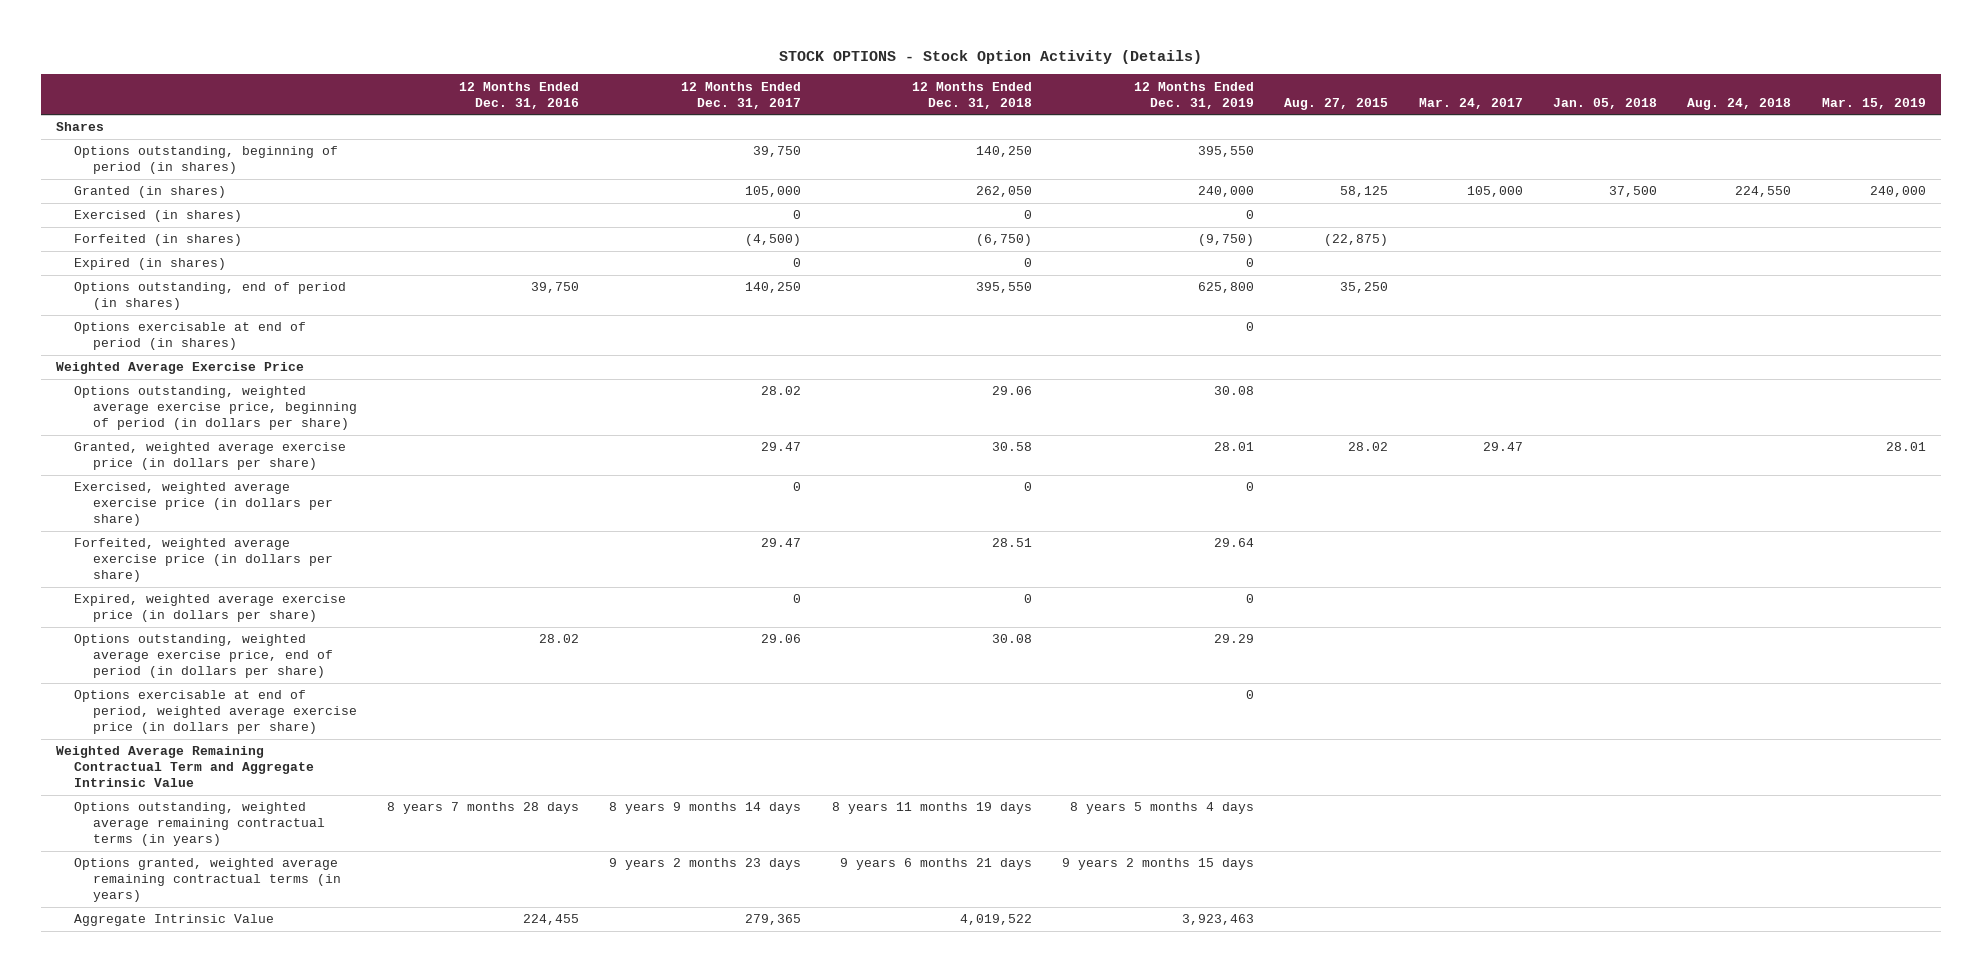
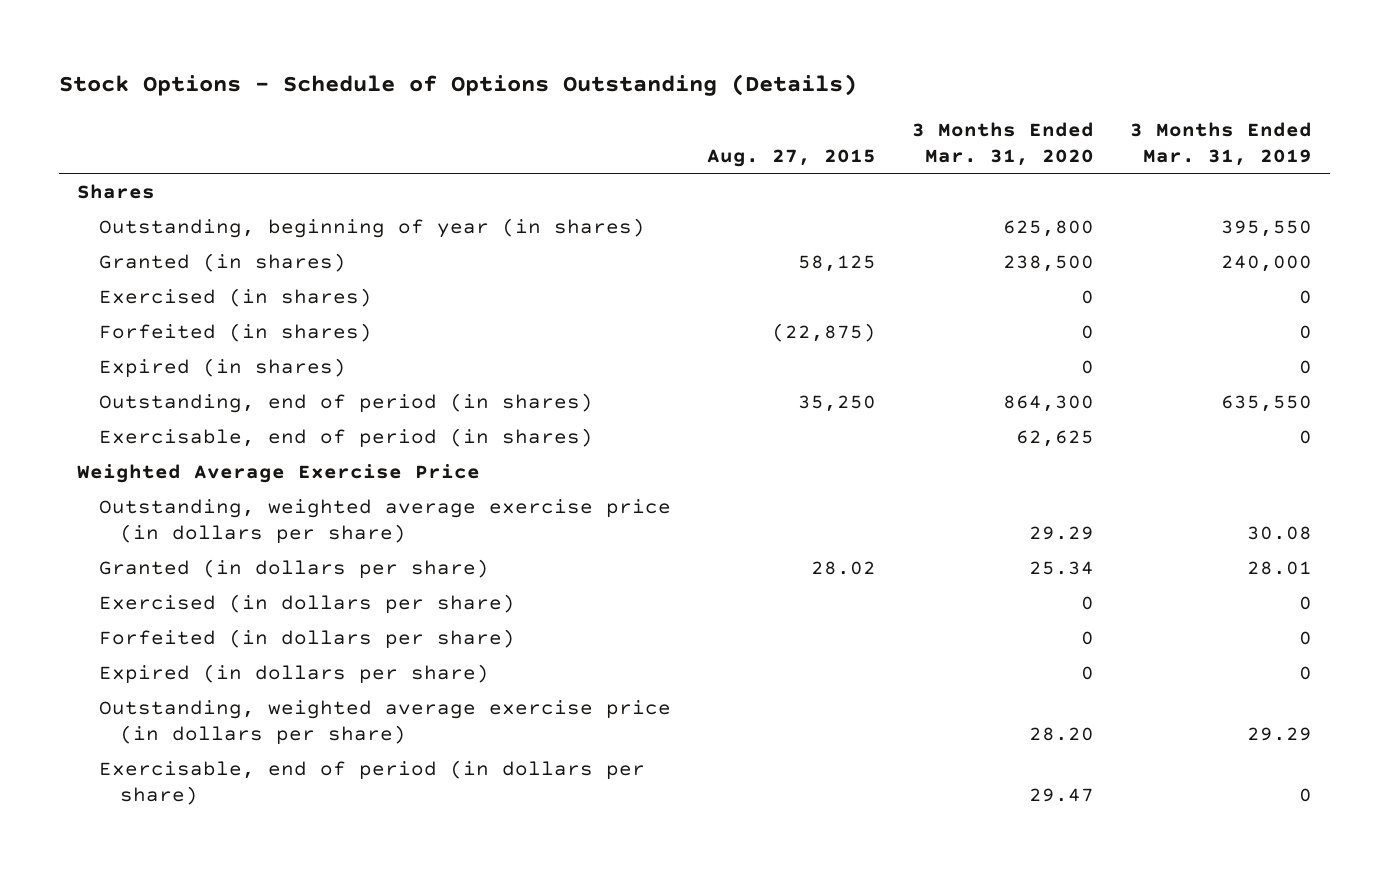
[778,50,1202,65] STOCK OPTIONS - Stock Option Activity (Details) -> [58,74,857,97] Stock Options - Schedule of Options Outstanding (Details)
[458,81,579,109] 12 Months Ended Dec. 31, 2016 -> none
[681,81,802,109] 12 Months Ended Dec. 31, 2017 -> none
[911,81,1032,109] 12 Months Ended Dec. 31, 2018 -> none
[1133,81,1254,109] 12 Months Ended Dec. 31, 2019 -> none
[1418,97,1523,109] Mar. 24, 2017 -> none
[1552,97,1657,109] Jan. 05, 2018 -> none
[1687,97,1792,110] Aug. 24, 2018 -> none
[1821,97,1926,109] Mar. 15, 2019 -> none
none -> [911,121,1094,167] 3 Months Ended Mar. 31, 2020
none -> [1130,121,1313,167] 3 Months Ended Mar. 31, 2019
[74,146,339,175] Options outstanding, beginning of period (in shares) -> [98,217,645,238] Outstanding, beginning of year (in shares)
[74,282,347,311] Options outstanding, end of period (in shares) -> [98,392,593,413] Outstanding, end of period (in shares)
[74,322,307,351] Options exercisable at end of period (in shares) -> [98,427,593,448] Exercisable, end of period (in shares)
[56,746,315,788] Weighted Average Remaining Contractual Term and Aggregate Intrinsic Value -> none
[74,802,325,847] Options outstanding, weighted average remaining contractual terms (in years) -> none
[74,858,341,903] Options granted, weighted average remaining contractual terms (in years) -> none
[74,914,275,927] Aggregate Intrinsic Value -> none
[74,386,357,431] Options outstanding, weighted average exercise price, beginning of period (in dollars per share) -> [98,498,671,544] Outstanding, weighted average exercise price (in dollars per share)
[74,442,347,471] Granted, weighted average exercise price (in dollars per share) -> [98,558,489,579] Granted (in dollars per share)
[74,482,333,527] Exercised, weighted average exercise price (in dollars per share) -> [98,593,515,614] Exercised (in dollars per share)
[74,538,333,583] Forfeited, weighted average exercise price (in dollars per share) -> [98,628,515,649] Forfeited (in dollars per share)
[74,594,347,623] Expired, weighted average exercise price (in dollars per share) -> [98,663,489,684] Expired (in dollars per share)
[74,634,333,679] Options outstanding, weighted average exercise price, end of period (in dollars per share) -> [98,699,671,745] Outstanding, weighted average exercise price (in dollars per share)
[74,690,357,735] Options exercisable at end of period, weighted average exercise price (in dollars per share) -> [98,759,645,805] Exercisable, end of period (in dollars per share)

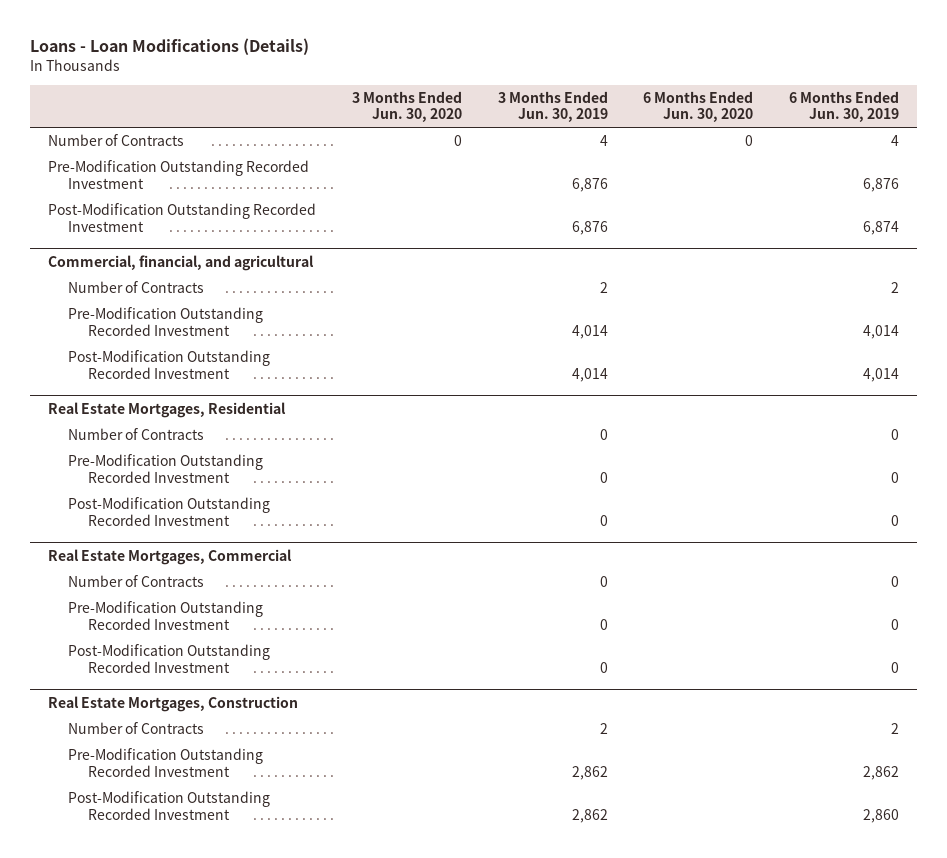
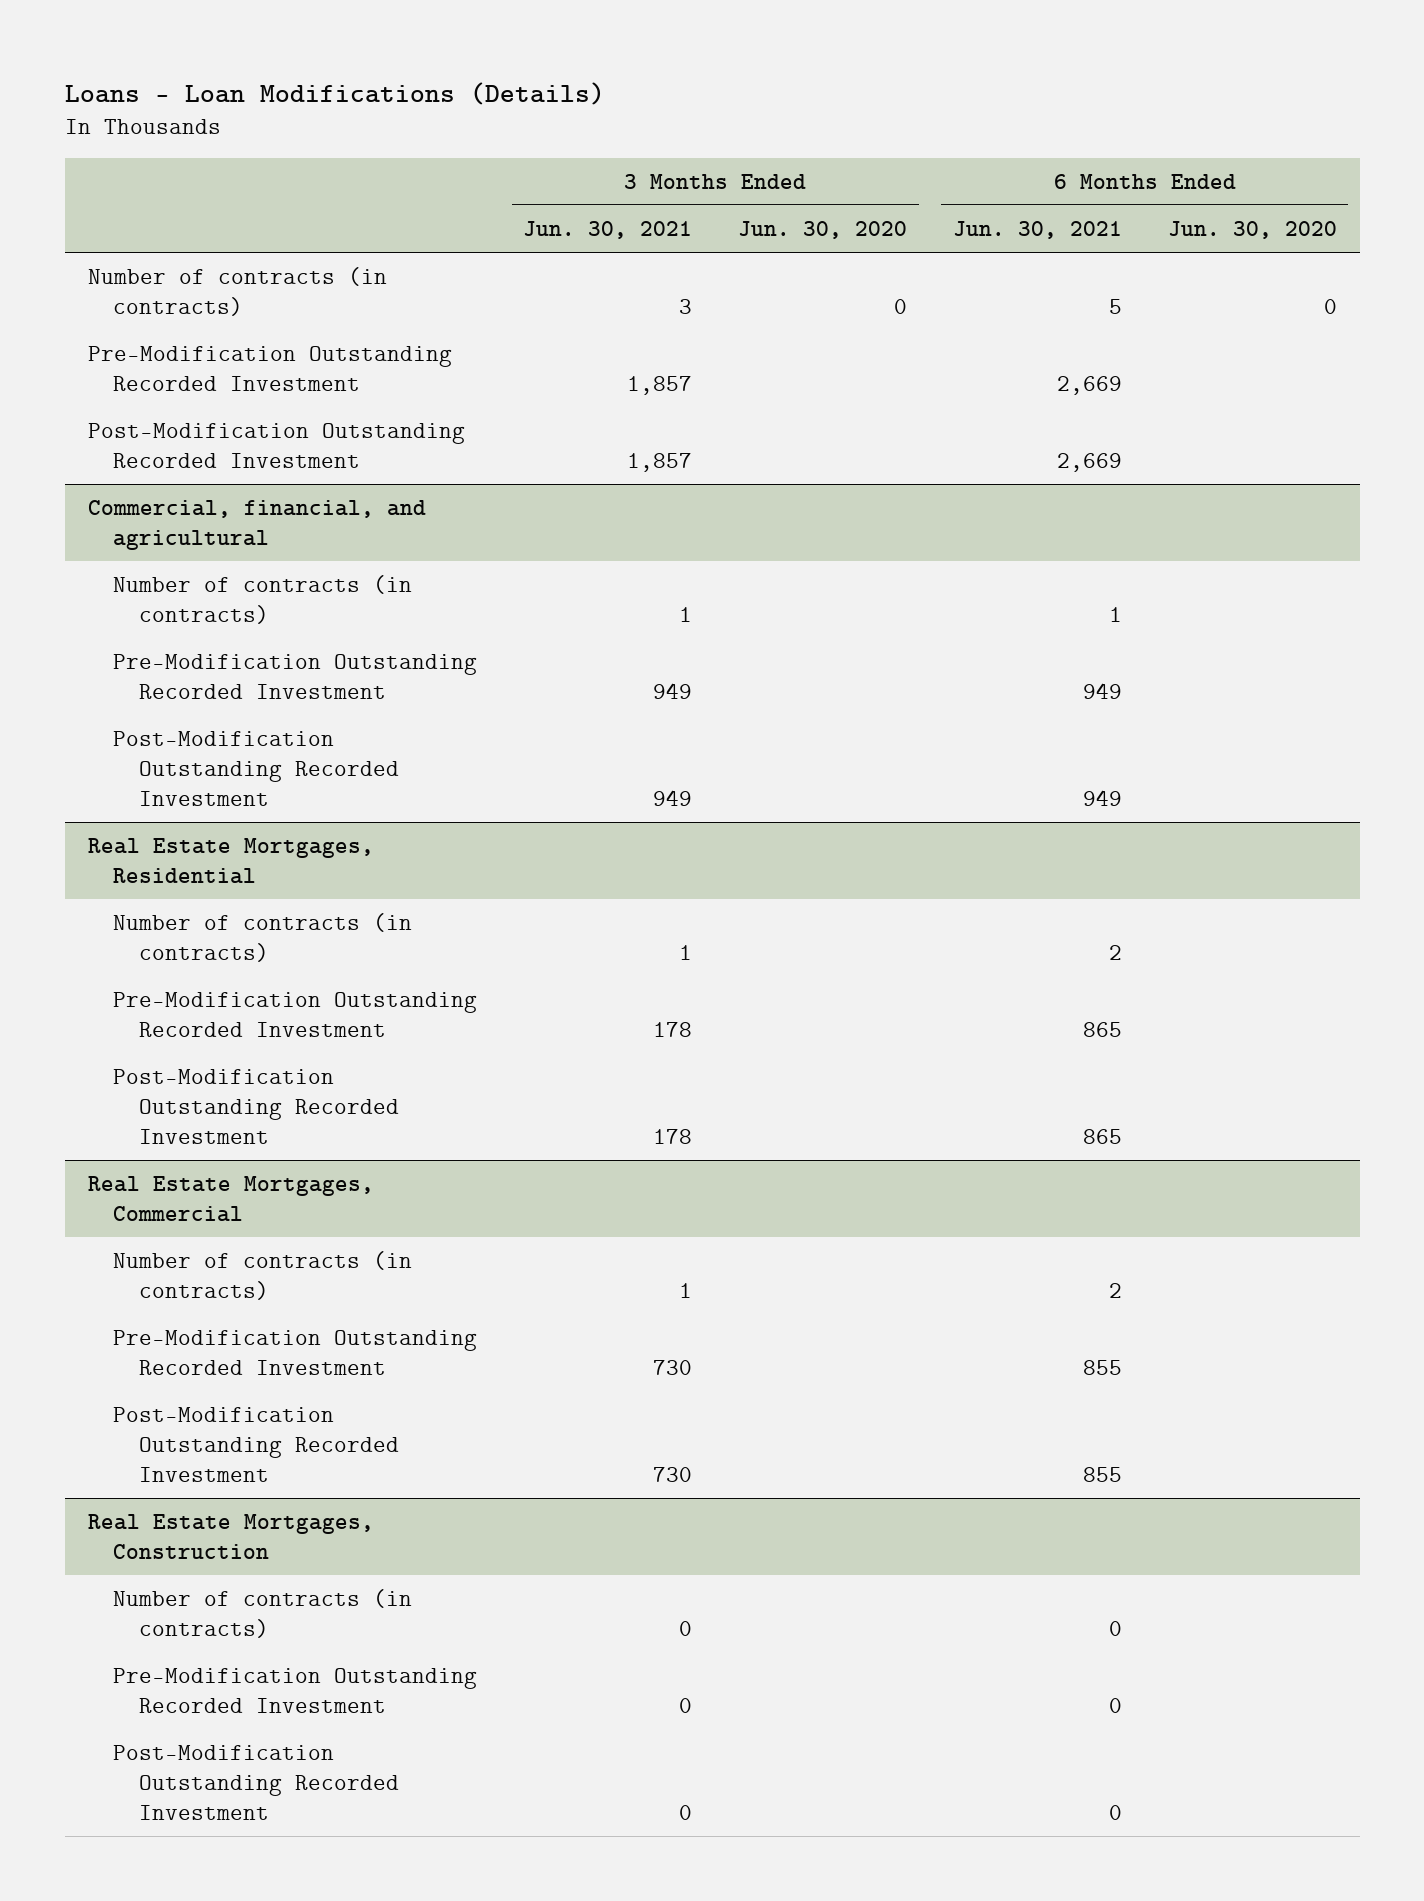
[497,90,608,123] 3 Months Ended Jun. 30, 2019 -> none
[789,90,900,123] 6 Months Ended Jun. 30, 2019 -> none
none -> [523,220,693,239] Jun. 30, 2021
none -> [952,220,1122,239] Jun. 30, 2021
[48,134,185,147] Number of Contracts -> [87,266,387,316] Number of contracts (in contracts)
[68,281,205,294] Number of Contracts -> [113,574,413,624] Number of contracts (in contracts)
[68,428,205,441] Number of Contracts -> [113,912,413,962] Number of contracts (in contracts)
[68,575,205,588] Number of Contracts -> [113,1250,413,1300] Number of contracts (in contracts)
[68,722,205,735] Number of Contracts -> [113,1588,413,1638] Number of contracts (in contracts)

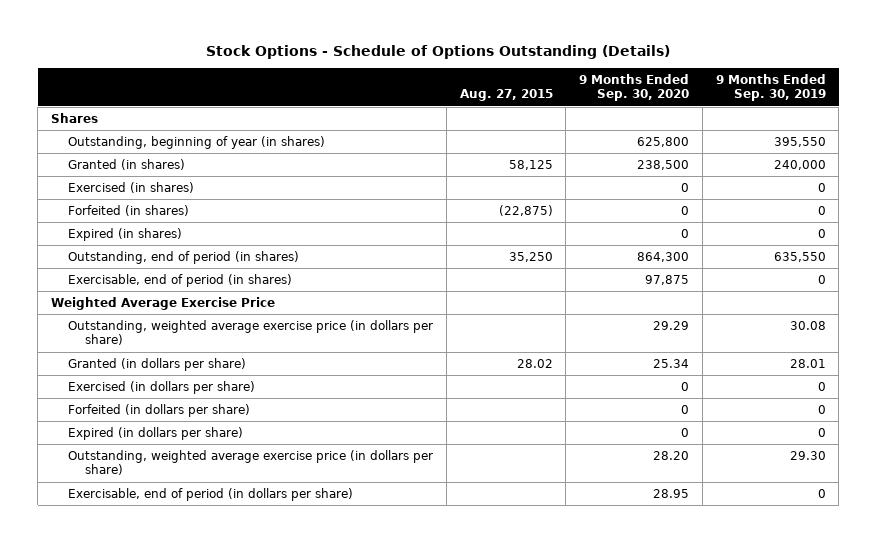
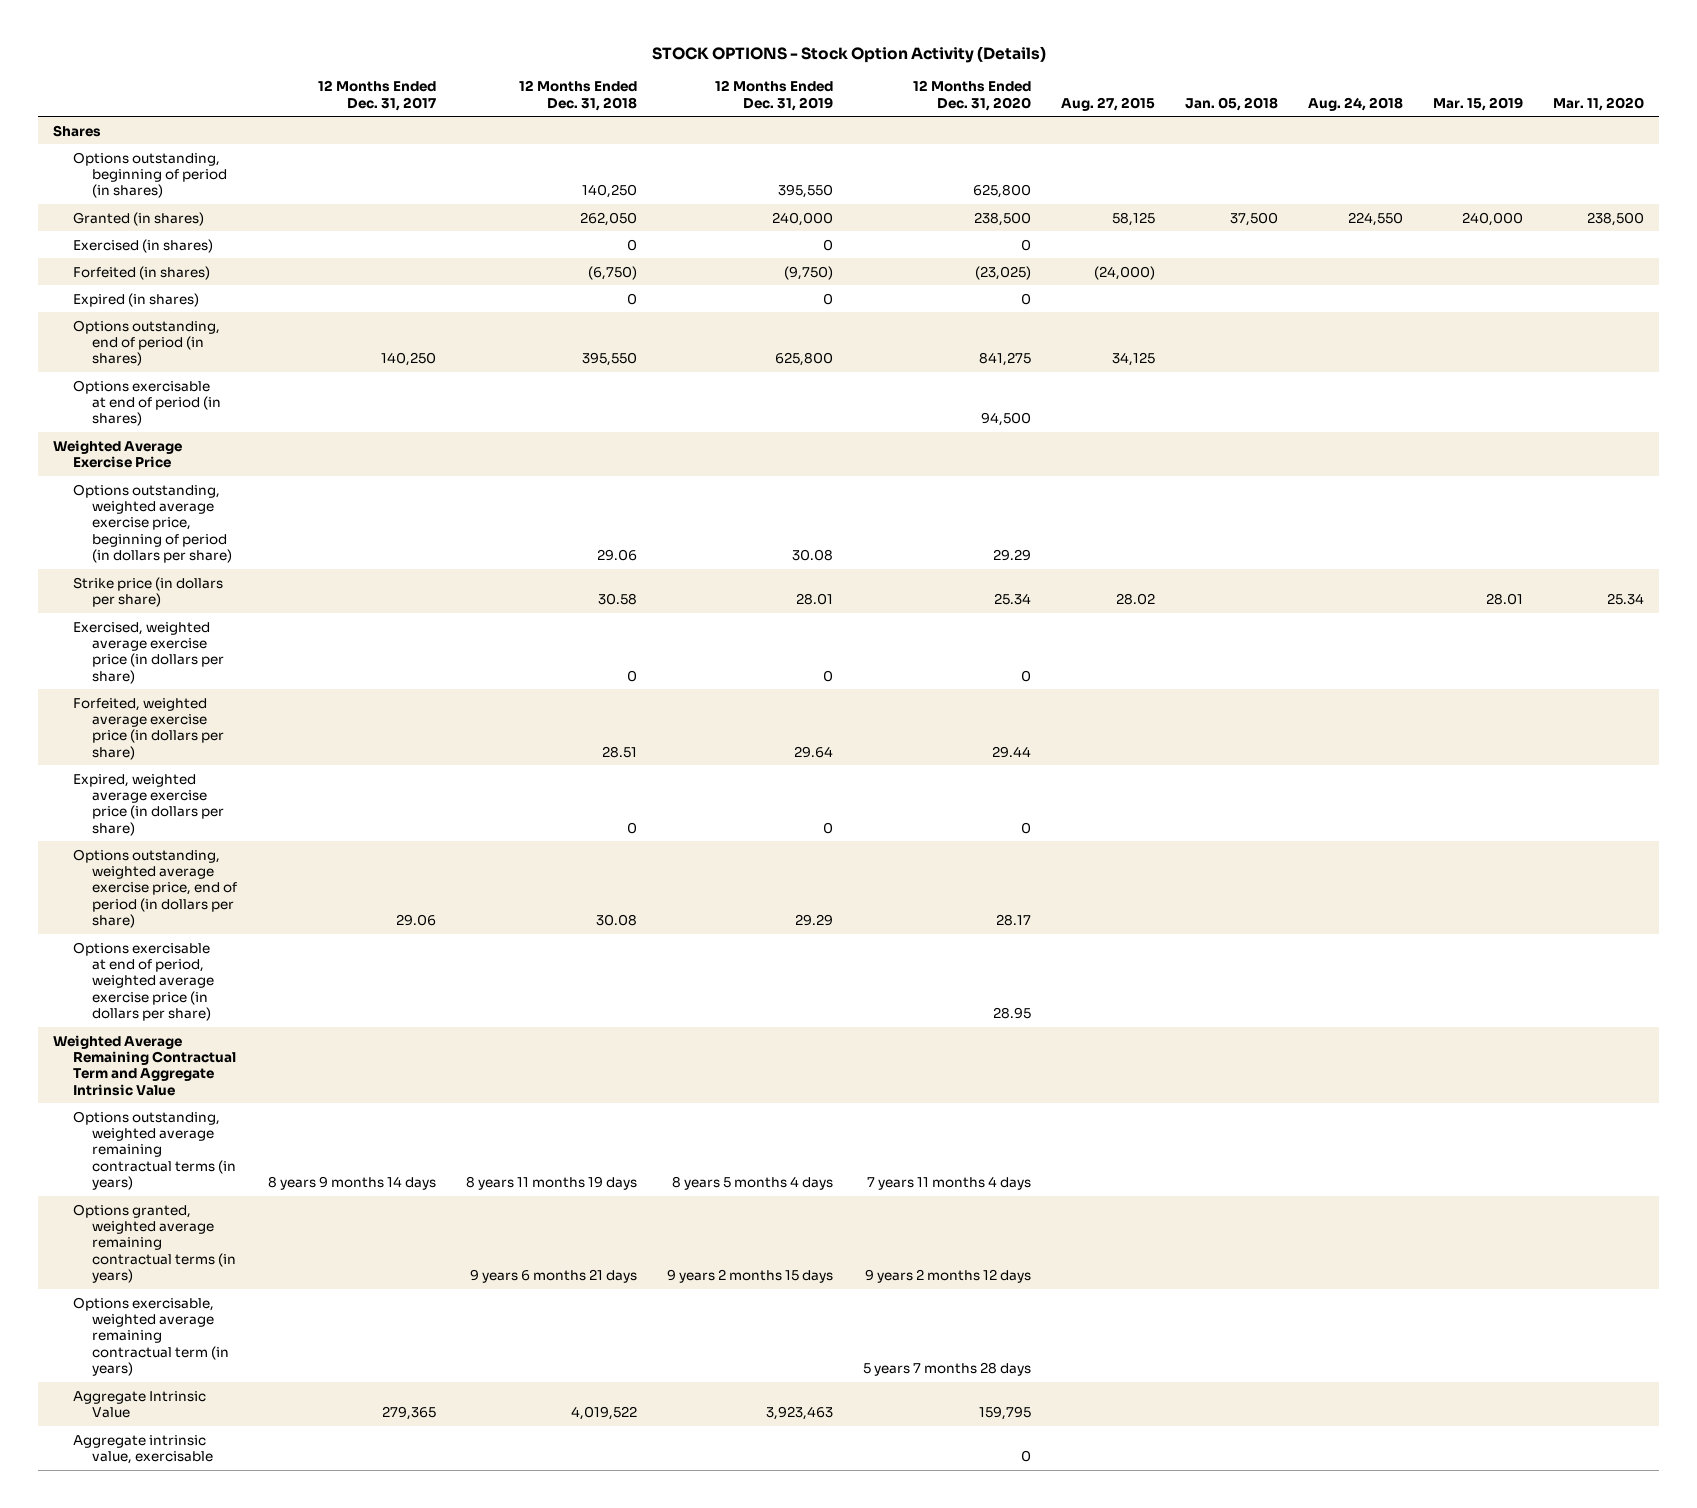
[206,45,671,60] Stock Options - Schedule of Options Outstanding (Details) -> [651,46,1046,64] STOCK OPTIONS - Stock Option Activity (Details)
[579,73,690,102] 9 Months Ended Sep. 30, 2020 -> none
[715,73,826,102] 9 Months Ended Sep. 30, 2019 -> none
none -> [317,80,436,111] 12 Months Ended Dec. 31, 2017
none -> [518,80,637,111] 12 Months Ended Dec. 31, 2018
none -> [714,80,833,111] 12 Months Ended Dec. 31, 2019
none -> [912,80,1031,111] 12 Months Ended Dec. 31, 2020
none -> [1184,96,1278,111] Jan. 05, 2018
none -> [1308,96,1404,111] Aug. 24, 2018
none -> [1433,96,1524,111] Mar. 15, 2019
none -> [1553,96,1645,111] Mar. 11, 2020
[68,135,326,149] Outstanding, beginning of year (in shares) -> [72,151,228,199] Options outstanding, beginning of period (in shares)
[498,204,553,216] (22,875) -> [1093,265,1155,280] (24,000)
[68,250,300,264] Outstanding, end of period (in shares) -> [72,319,220,367] Options outstanding, end of period (in shares)
[508,251,553,262] 35,250 -> [1111,352,1155,367] 34,125
[68,273,293,287] Exercisable, end of period (in shares) -> [72,379,222,427] Options exercisable at end of period (in shares)
[68,319,434,346] Outstanding, weighted average exercise price (in dollars per share) -> [72,483,233,564] Options outstanding, weighted average exercise price, beginning of period (in dollars per share)
[68,357,247,371] Granted (in dollars per share) -> [72,576,223,607] Strike price (in dollars per share)
[68,380,256,394] Exercised (in dollars per share) -> [72,621,225,684] Exercised, weighted average exercise price (in dollars per share)
[68,403,251,417] Forfeited (in dollars per share) -> [72,697,225,760] Forfeited, weighted average exercise price (in dollars per share)
[68,426,244,440] Expired (in dollars per share) -> [72,773,225,836] Expired, weighted average exercise price (in dollars per share)
[68,449,434,476] Outstanding, weighted average exercise price (in dollars per share) -> [72,848,238,929] Options outstanding, weighted average exercise price, end of period (in dollars per share)
[68,487,354,501] Exercisable, end of period (in dollars per share) -> [72,941,215,1022] Options exercisable at end of period, weighted average exercise price (in dollars per share)
none -> [52,1034,236,1096] Weighted Average Remaining Contractual Term and Aggregate Intrinsic Value
none -> [72,1110,237,1191] Options outstanding, weighted average remaining contractual terms (in years)
none -> [72,1203,237,1284] Options granted, weighted average remaining contractual terms (in years)
none -> [72,1296,230,1377] Options exercisable, weighted average remaining contractual term (in years)
none -> [72,1390,206,1418] Aggregate Intrinsic Value
none -> [72,1434,214,1464] Aggregate intrinsic value, exercisable

